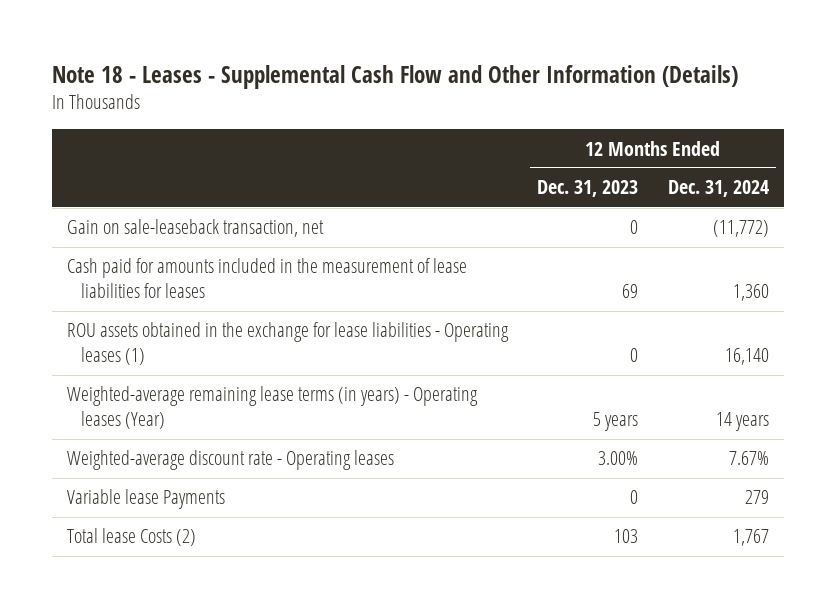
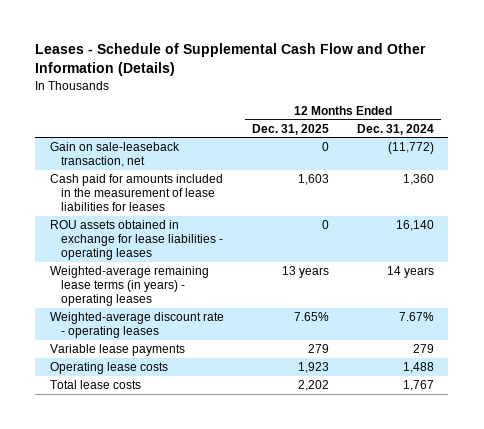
[51,64,738,89] Note 18 - Leases - Supplemental Cash Flow and Other Information (Details) -> [35,43,427,77] Leases - Schedule of Supplemental Cash Flow and Other Information (Details)
[537,180,639,198] Dec. 31, 2023 -> none
none -> [251,123,329,135] Dec. 31, 2025
[66,322,509,366] ROU assets obtained in the exchange for lease liabilities - Operating leases (1) -> [49,220,224,261] ROU assets obtained in exchange for lease liabilities - operating leases
[66,386,478,430] Weighted-average remaining lease terms (in years) - Operating leases (Year) -> [49,266,209,307] Weighted-average remaining lease terms (in years) - operating leases
[66,450,394,471] Weighted-average discount rate - Operating leases -> [49,312,224,339] Weighted-average discount rate - operating leases
[66,489,225,510] Variable lease Payments -> [49,344,185,357] Variable lease payments
none -> [49,362,168,375] Operating lease costs
[66,528,196,547] Total lease Costs (2) -> [49,380,141,390] Total lease costs

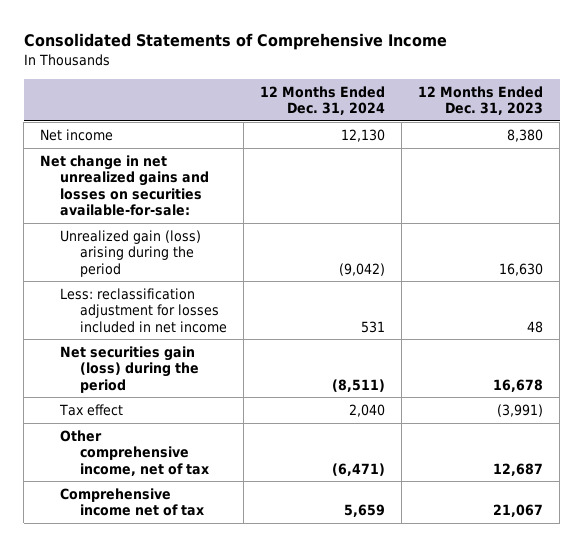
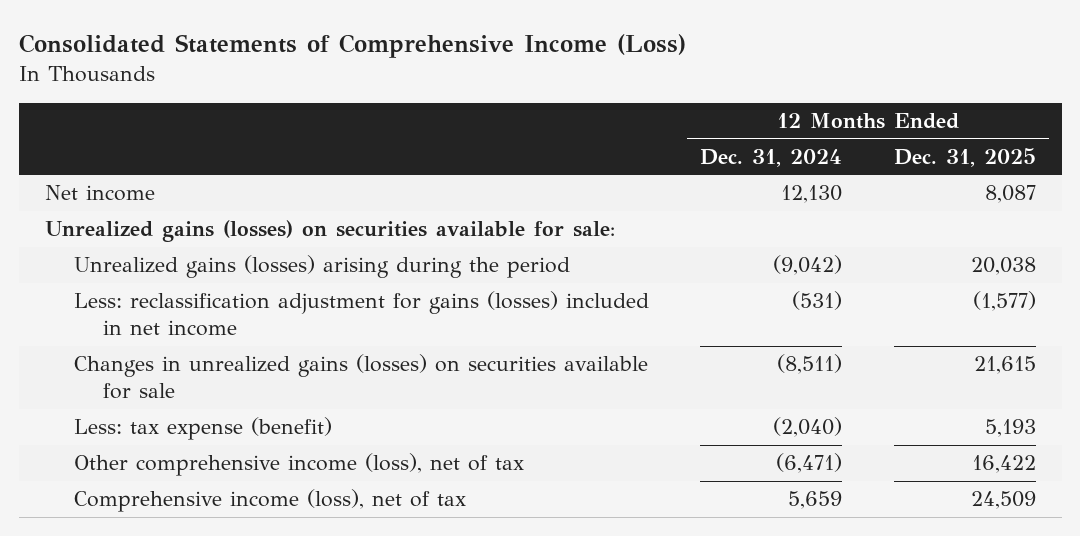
[23,32,447,50] Consolidated Statements of Comprehensive Income -> [18,34,686,59] Consolidated Statements of Comprehensive Income (Loss)
[418,85,544,115] 12 Months Ended Dec. 31, 2023 -> none
none -> [893,147,1036,167] Dec. 31, 2025
[40,155,210,216] Net change in net unrealized gains and losses on securities available-for-sale: -> [44,220,615,243] Unrealized gains (losses) on securities available for sale:
[60,230,202,277] Unrealized gain (loss) arising during the period -> [73,255,570,279] Unrealized gains (losses) arising during the period
[60,288,228,333] Less: reclassification adjustment for losses included in net income -> [73,291,649,336] Less: reclassification adjustment for gains (losses) included in net income
[361,320,386,333] 531 -> [792,291,843,311] (531)
[60,346,200,393] Net securities gain (loss) during the period -> [73,354,648,399] Changes in unrealized gains (losses) on securities available for sale
[59,404,124,417] Tax effect -> [73,417,332,441] Less: tax expense (benefit)
[349,404,386,418] 2,040 -> [773,417,843,438] (2,040)
[60,430,210,476] Other comprehensive income, net of tax -> [73,453,524,477] Other comprehensive income (loss), net of tax
[60,488,205,517] Comprehensive income net of tax -> [73,489,466,513] Comprehensive income (loss), net of tax

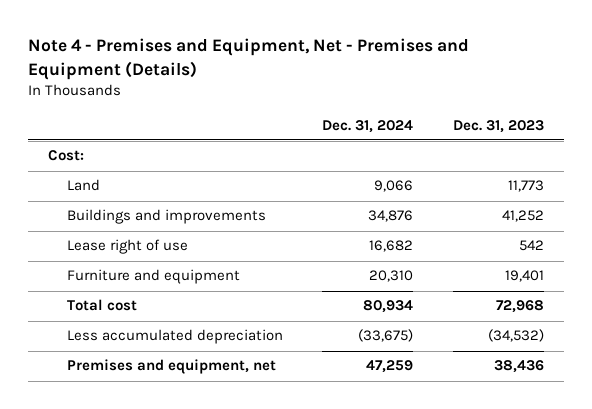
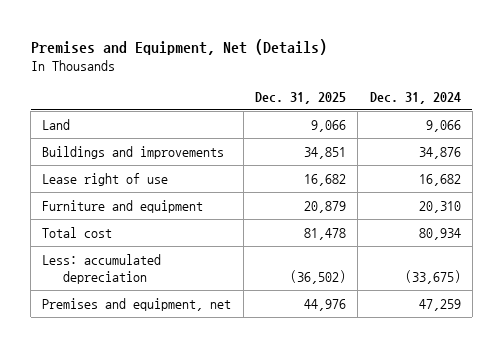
[28,38,470,80] Note 4 - Premises and Equipment, Net - Premises and Equipment (Details) -> [30,38,327,55] Premises and Equipment, Net (Details)
[453,119,545,133] Dec. 31, 2023 -> none
none -> [255,91,347,104] Dec. 31, 2025
[47,150,84,162] Cost: -> none
[66,329,283,345] Less accumulated depreciation -> [42,253,162,284] Less: accumulated depreciation

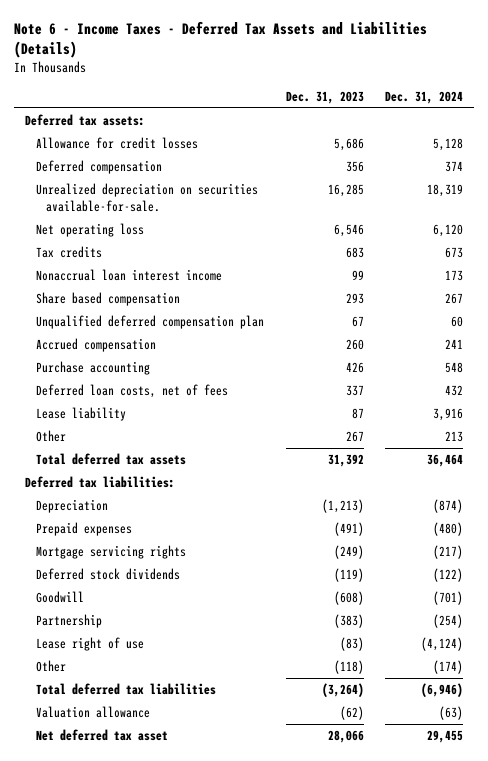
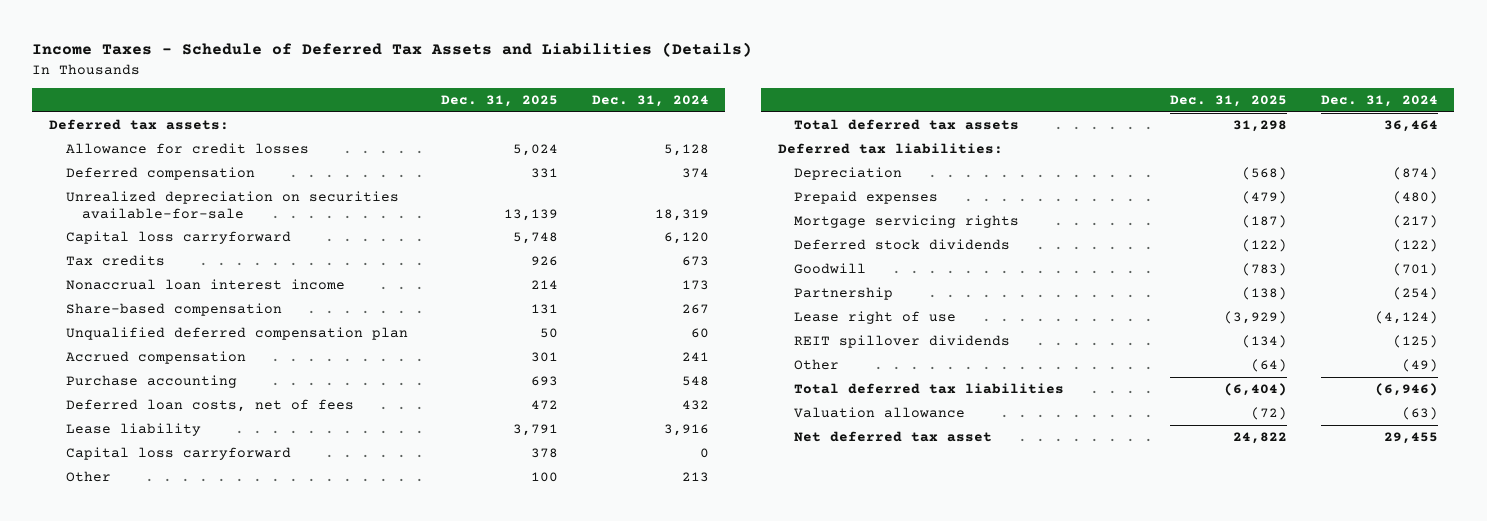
[14,21,428,59] Note 6 - Income Taxes - Deferred Tax Assets and Liabilities (Details) -> [32,42,753,58] Income Taxes - Schedule of Deferred Tax Assets and Liabilities (Details)
[285,90,364,104] Dec. 31, 2023 -> none
none -> [441,94,559,107] Dec. 31, 2025
[35,183,258,212] Unrealized depreciation on securities available-for-sale. -> [65,190,399,219] Unrealized depreciation on securities available-for-sale
[35,223,144,238] Net operating loss -> [65,230,291,244] Capital loss carryforward
[35,292,180,307] Share based compensation -> [65,302,282,316] Share-based compensation
none -> [65,446,291,460] Capital loss carryforward
none -> [794,334,1011,348] REIT spillover dividends
[433,660,464,675] (174) -> [1401,358,1438,372] (49)

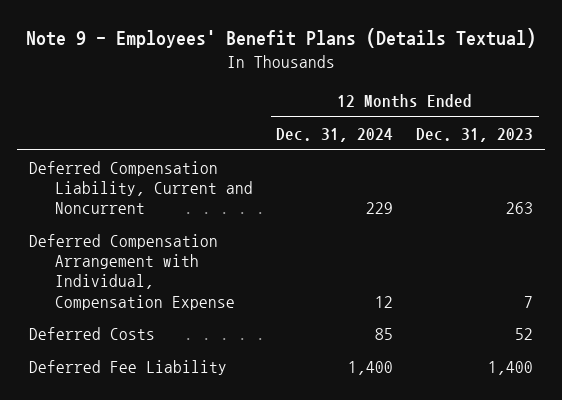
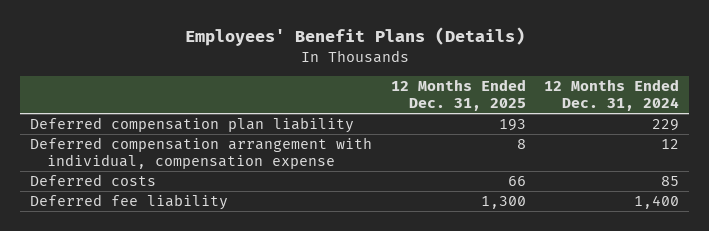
[26,28,537,49] Note 9 - Employees' Benefit Plans (Details Textual) -> [184,27,525,47] Employees' Benefit Plans (Details)
[416,127,534,142] Dec. 31, 2023 -> none
none -> [390,79,526,111] 12 Months Ended Dec. 31, 2025
[28,160,254,215] Deferred Compensation Liability, Current and Noncurrent -> [29,117,354,134] Deferred compensation plan liability
[28,233,236,310] Deferred Compensation Arrangement with Individual, Compensation Expense -> [29,137,372,169] Deferred compensation arrangement with individual, compensation expense
[28,326,155,340] Deferred Costs -> [29,174,156,187] Deferred costs
[28,359,227,375] Deferred Fee Liability -> [29,194,228,211] Deferred fee liability

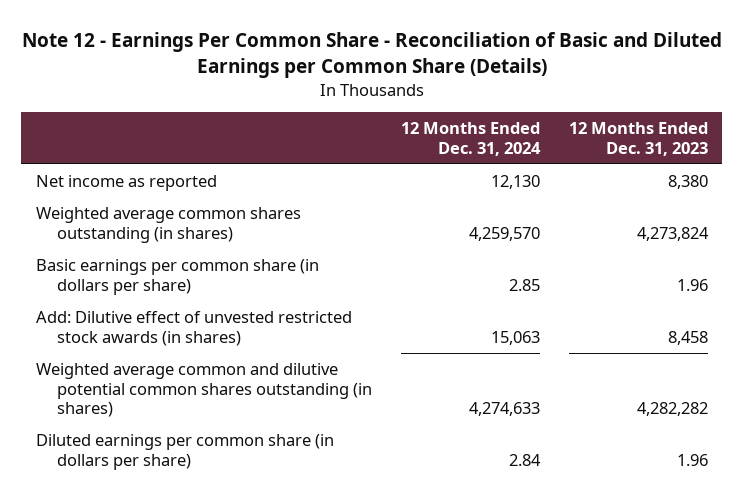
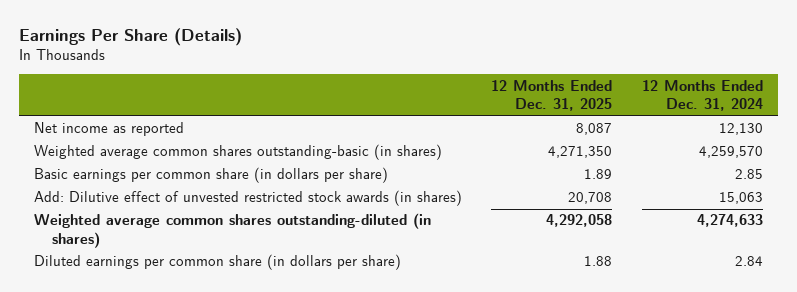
[21,32,722,78] Note 12 - Earnings Per Common Share - Reconciliation of Basic and Diluted Earnings per Common Share (Details) -> [18,27,242,46] Earnings Per Share (Details)
[568,122,708,156] 12 Months Ended Dec. 31, 2023 -> none
none -> [491,79,613,112] 12 Months Ended Dec. 31, 2025
[35,207,301,243] Weighted average common shares outstanding (in shares) -> [33,144,442,161] Weighted average common shares outstanding-basic (in shares)
[35,363,372,418] Weighted average common and dilutive potential common shares outstanding (in shares) -> [33,213,431,248] Weighted average common shares outstanding-diluted (in shares)

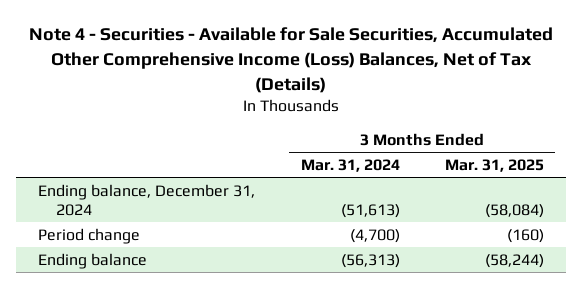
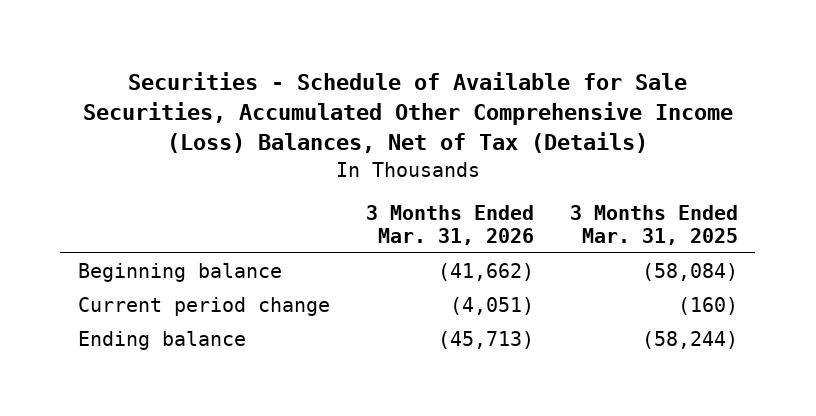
[29,27,554,93] Note 4 - Securities - Available for Sale Securities, Accumulated Other Comprehensive Income (Loss) Balances, Net of Tax (Details) -> [82,72,733,154] Securities - Schedule of Available for Sale Securities, Accumulated Other Comprehensive Income (Loss) Balances, Net of Tax (Details)
[300,158,400,172] Mar. 31, 2024 -> none
none -> [365,205,534,245] 3 Months Ended Mar. 31, 2026
[38,183,256,216] Ending balance, December 31, 2024 -> [78,263,283,283] Beginning balance
[38,227,141,244] Period change -> [78,297,331,317] Current period change

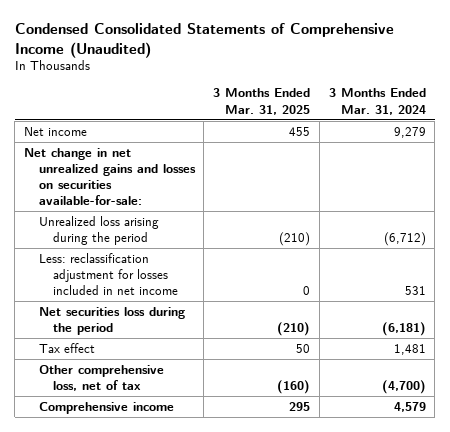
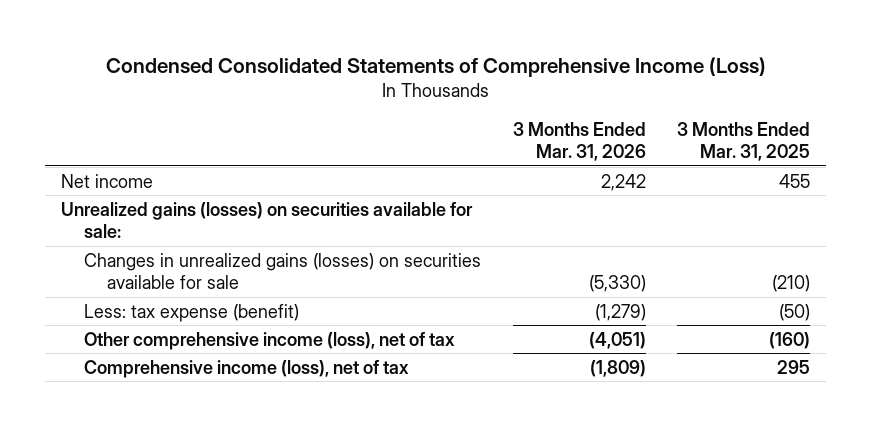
[14,23,394,58] Condensed Consolidated Statements of Comprehensive Income (Unaudited) -> [105,56,766,77] Condensed Consolidated Statements of Comprehensive Income (Loss)
[328,88,426,115] 3 Months Ended Mar. 31, 2024 -> none
none -> [512,121,646,162] 3 Months Ended Mar. 31, 2026
[38,215,159,245] Unrealized loss arising during the period -> none
[38,252,179,295] Less: reclassification adjustment for losses included in net income -> none
[24,147,196,206] Net change in net unrealized gains and losses on securities available-for-sale: -> [61,201,474,239] Unrealized gains (losses) on securities available for sale:
[38,306,185,335] Net securities loss during the period -> [83,252,481,290] Changes in unrealized gains (losses) on securities available for sale
[38,342,95,353] Tax effect -> [83,303,299,322] Less: tax expense (benefit)
[296,343,311,353] 50 -> [779,303,811,321] (50)
[38,364,164,391] Other comprehensive loss, net of tax -> [83,331,455,350] Other comprehensive income (loss), net of tax
[38,401,174,414] Comprehensive income -> [83,359,409,378] Comprehensive income (loss), net of tax

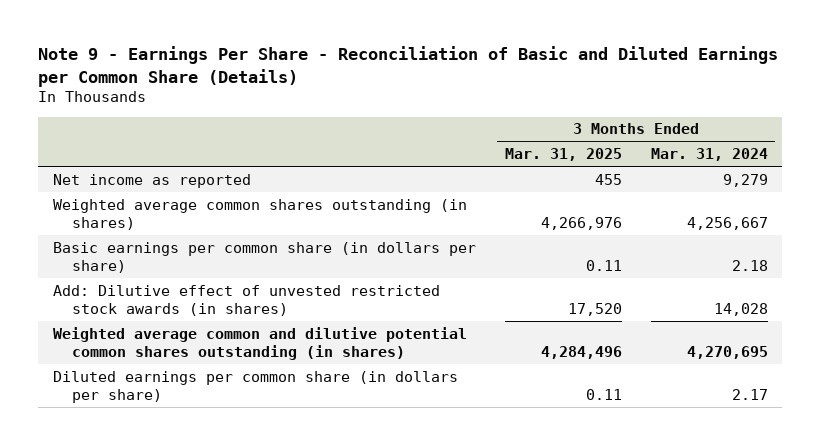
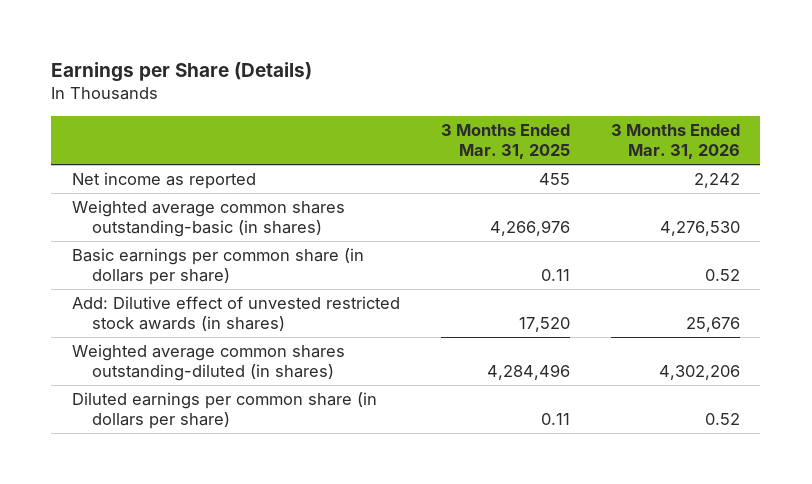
[38,46,779,87] Note 9 - Earnings Per Share - Reconciliation of Basic and Diluted Earnings per Common Share (Details) -> [51,62,313,83] Earnings per Share (Details)
[650,148,768,162] Mar. 31, 2024 -> none
none -> [610,124,740,159] 3 Months Ended Mar. 31, 2026
[52,198,467,231] Weighted average common shares outstanding (in shares) -> [71,200,345,238] Weighted average common shares outstanding-basic (in shares)
[52,326,467,361] Weighted average common and dilutive potential common shares outstanding (in shares) -> [71,344,345,382] Weighted average common shares outstanding-diluted (in shares)

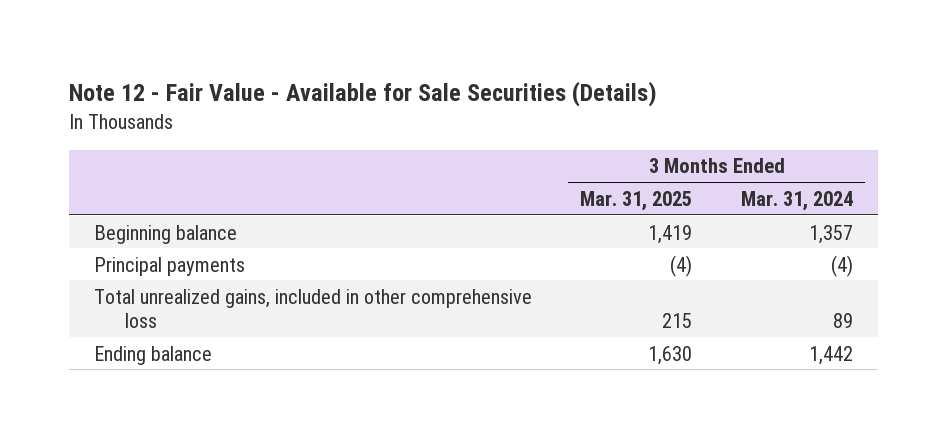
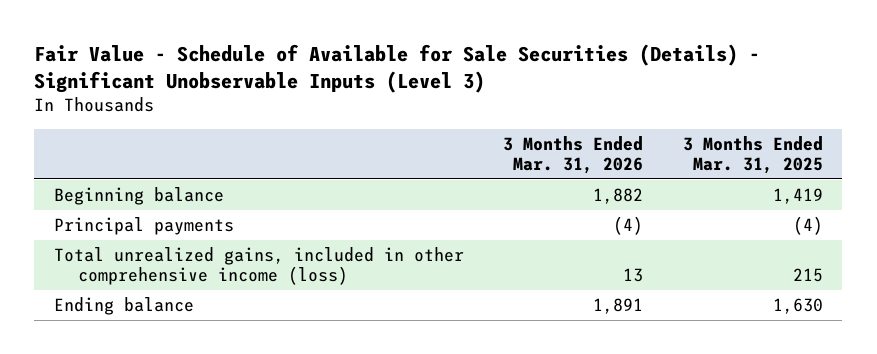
[69,81,658,108] Note 12 - Fair Value - Available for Sale Securities (Details) -> [34,44,761,94] Fair Value - Schedule of Available for Sale Securities (Details) - Significant Unobservable Inputs (Level 3)
[741,190,854,211] Mar. 31, 2024 -> none
none -> [503,135,644,174] 3 Months Ended Mar. 31, 2026
[93,288,532,329] Total unrealized gains, included in other comprehensive loss -> [54,247,465,285] Total unrealized gains, included in other comprehensive income (loss)

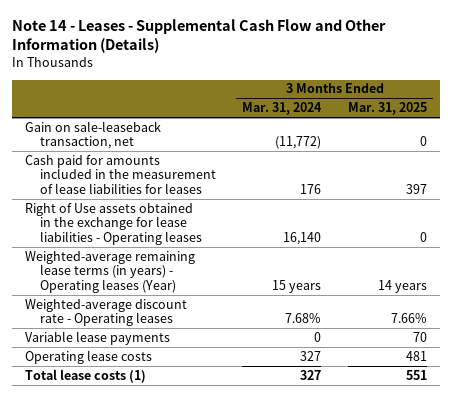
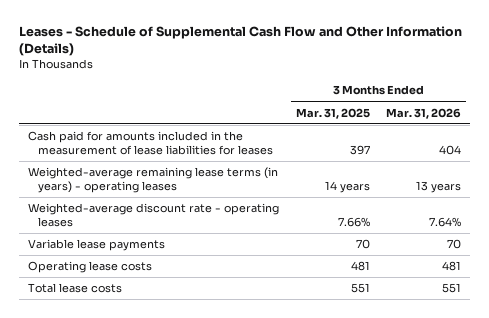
[11,18,386,54] Note 14 - Leases - Supplemental Cash Flow and Other Information (Details) -> [19,26,463,57] Leases - Schedule of Supplemental Cash Flow and Other Information (Details)
[242,102,323,116] Mar. 31, 2024 -> none
none -> [386,107,462,119] Mar. 31, 2026
[24,120,161,150] Gain on sale-leaseback transaction, net -> none
[24,202,203,245] Right of Use assets obtained in the exchange for lease liabilities - Operating leases -> none
[24,250,195,293] Weighted-average remaining lease terms (in years) - Operating leases (Year) -> [27,167,278,194] Weighted-average remaining lease terms (in years) - operating leases
[24,298,187,327] Weighted-average discount rate - Operating leases -> [27,203,279,228] Weighted-average discount rate - operating leases
[24,368,146,383] Total lease costs (1) -> [27,283,122,294] Total lease costs

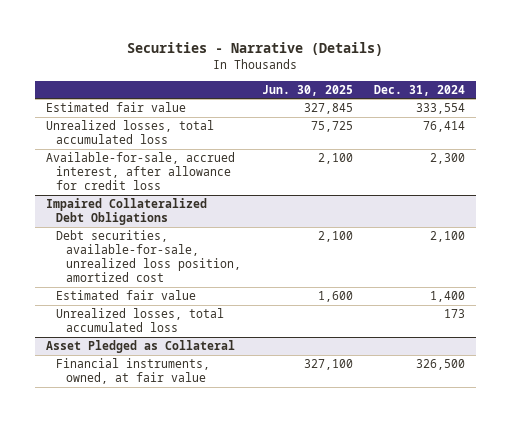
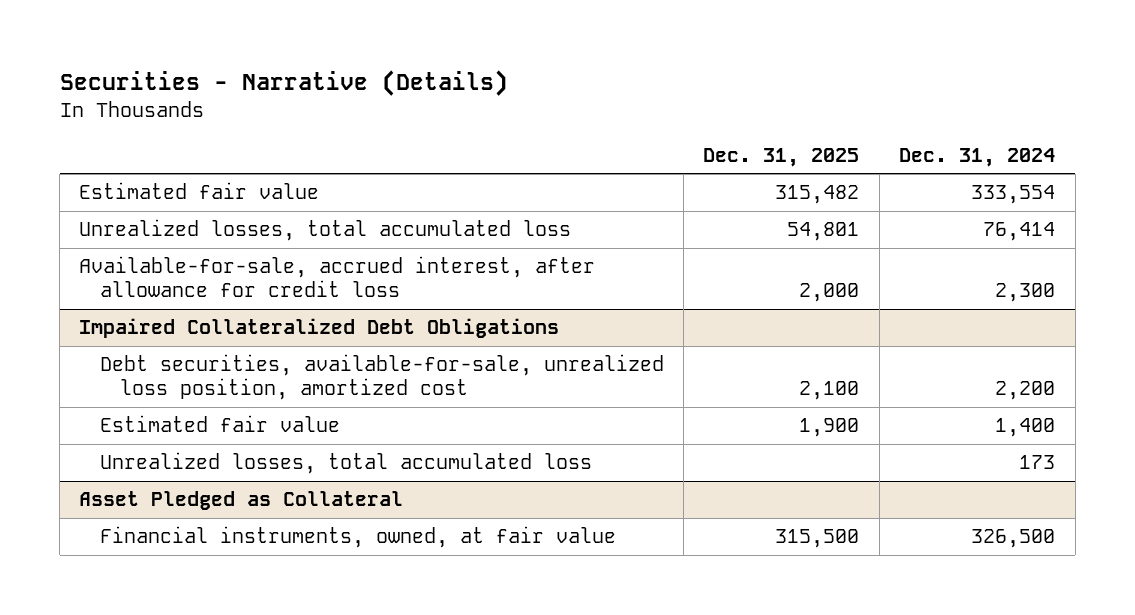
[262,84,354,96] Jun. 30, 2025 -> none
none -> [703,147,860,167] Dec. 31, 2025
[430,230,466,242] 2,100 -> [995,381,1056,401] 2,200

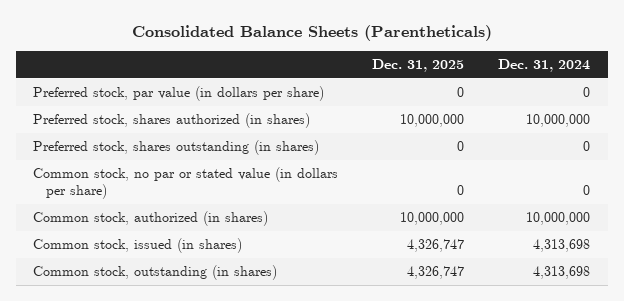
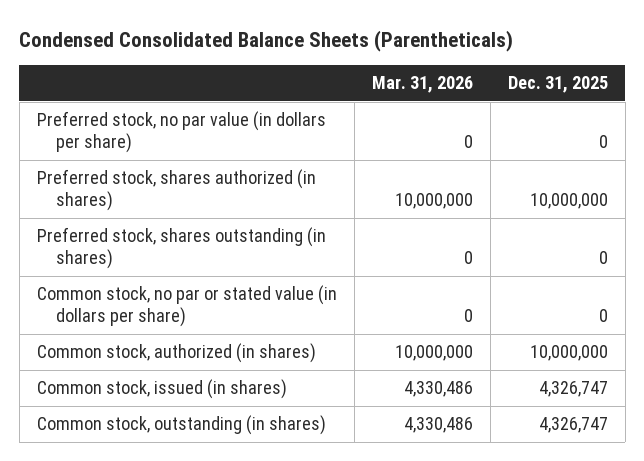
[131,25,492,42] Consolidated Balance Sheets (Parentheticals) -> [19,29,514,52] Condensed Consolidated Balance Sheets (Parentheticals)
[498,59,591,73] Dec. 31, 2024 -> none
none -> [371,76,473,94] Mar. 31, 2026
[33,86,325,102] Preferred stock, par value (in dollars per share) -> [36,111,326,154] Preferred stock, no par value (in dollars per share)

